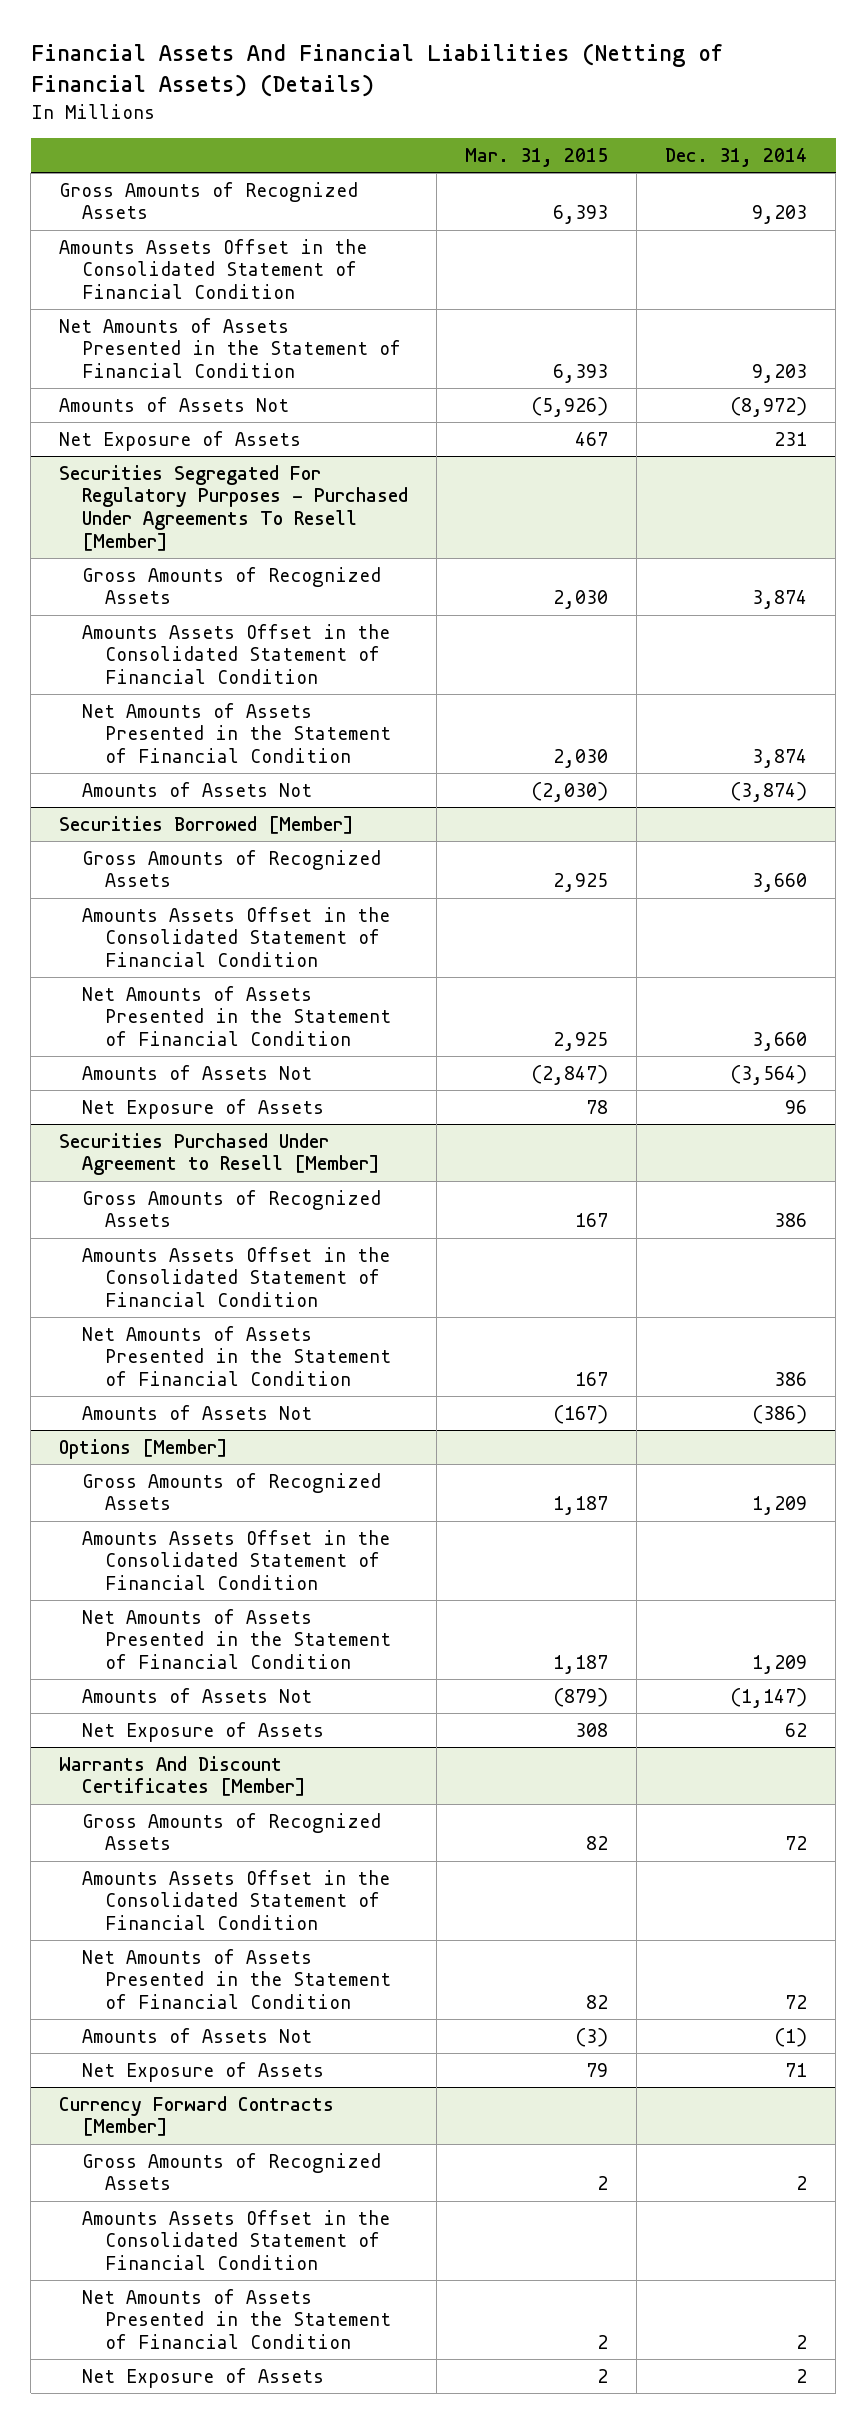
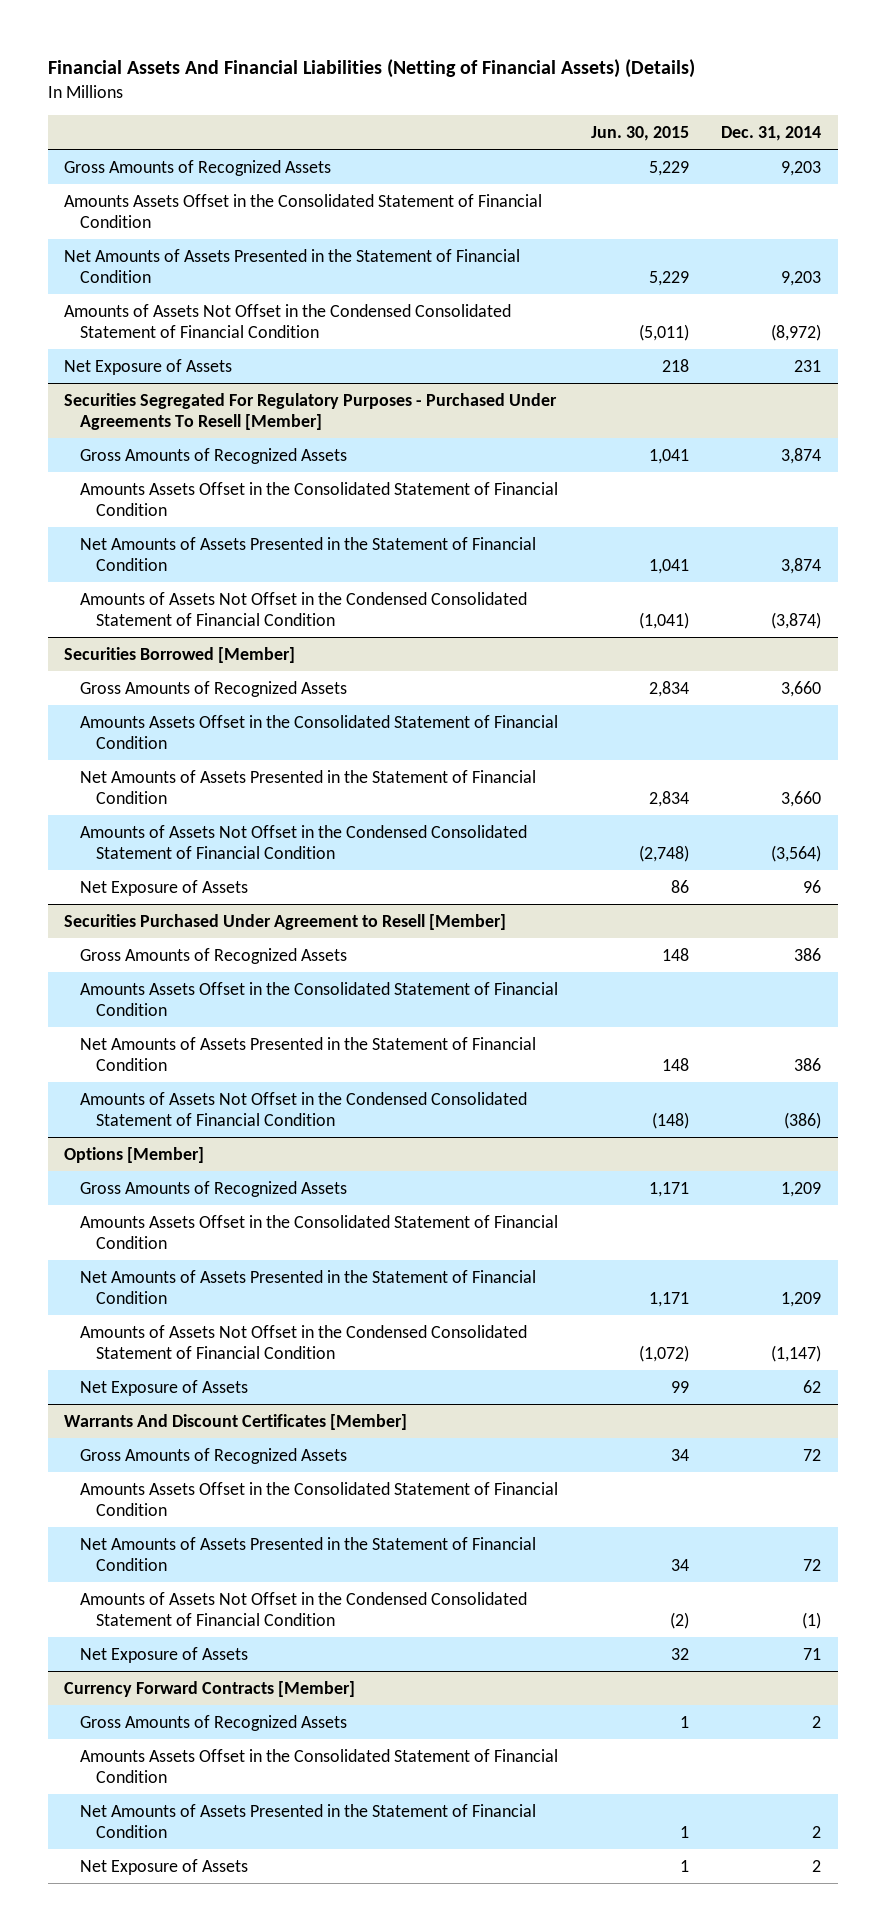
[465,148,609,168] Mar. 31, 2015 -> none
none -> [590,125,689,141] Jun. 30, 2015
[59,396,290,412] Amounts of Assets Not -> [63,303,511,338] Amounts of Assets Not Offset in the Condensed Consolidated Statement of Financial Condition
[82,781,313,797] Amounts of Assets Not -> [80,591,528,626] Amounts of Assets Not Offset in the Condensed Consolidated Statement of Financial Condition
[82,1064,313,1080] Amounts of Assets Not -> [80,824,528,859] Amounts of Assets Not Offset in the Condensed Consolidated Statement of Financial Condition
[82,1404,313,1420] Amounts of Assets Not -> [80,1091,528,1126] Amounts of Assets Not Offset in the Condensed Consolidated Statement of Financial Condition
[82,1687,313,1703] Amounts of Assets Not -> [80,1324,528,1359] Amounts of Assets Not Offset in the Condensed Consolidated Statement of Financial Condition
[82,2027,313,2043] Amounts of Assets Not -> [80,1591,528,1626] Amounts of Assets Not Offset in the Condensed Consolidated Statement of Financial Condition

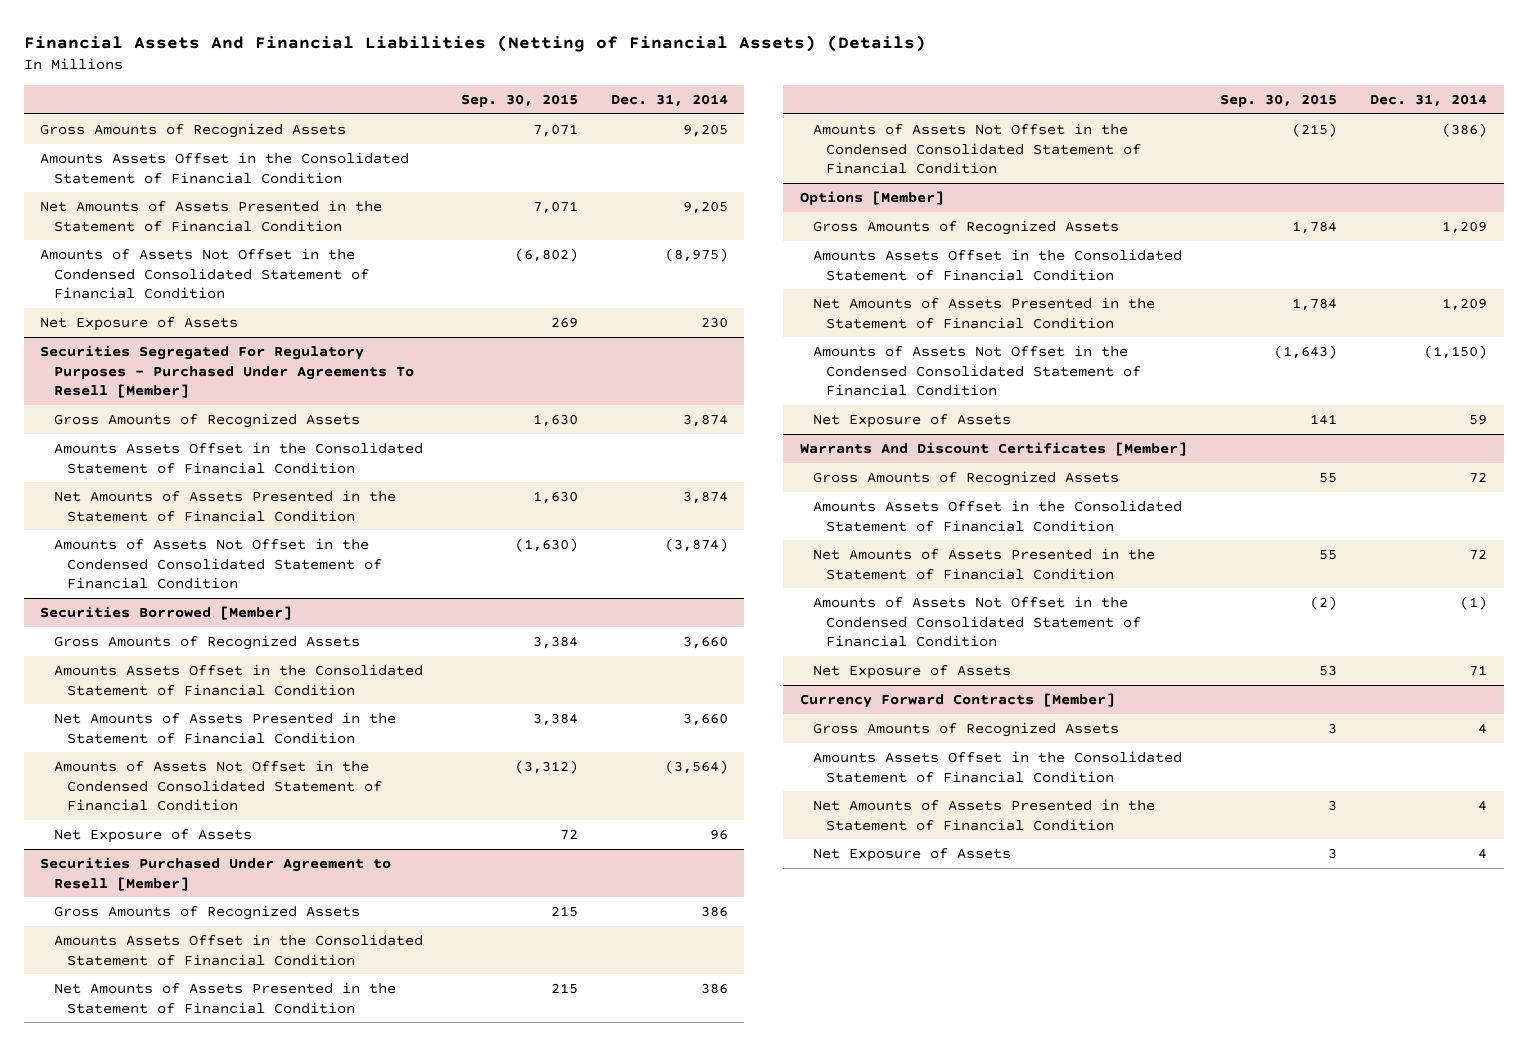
[590,125,689,141] Jun. 30, 2015 -> none
none -> [460,93,578,107] Sep. 30, 2015
[781,160,822,176] 9,203 -> [682,124,728,138] 9,205
[781,270,822,286] 9,203 -> [682,201,728,215] 9,205
[771,323,822,341] (8,972) -> [664,248,728,263] (8,975)
[794,359,822,372] 231 -> [700,317,728,329] 230
[771,1344,822,1362] (1,147) -> [1424,345,1488,360] (1,150)
[803,1379,822,1393] 62 -> [1469,414,1488,426] 59
[812,1715,822,1728] 2 -> [1478,723,1488,735] 4
[812,1825,822,1838] 2 -> [1478,800,1488,812] 4
[812,1859,822,1872] 2 -> [1478,848,1488,860] 4

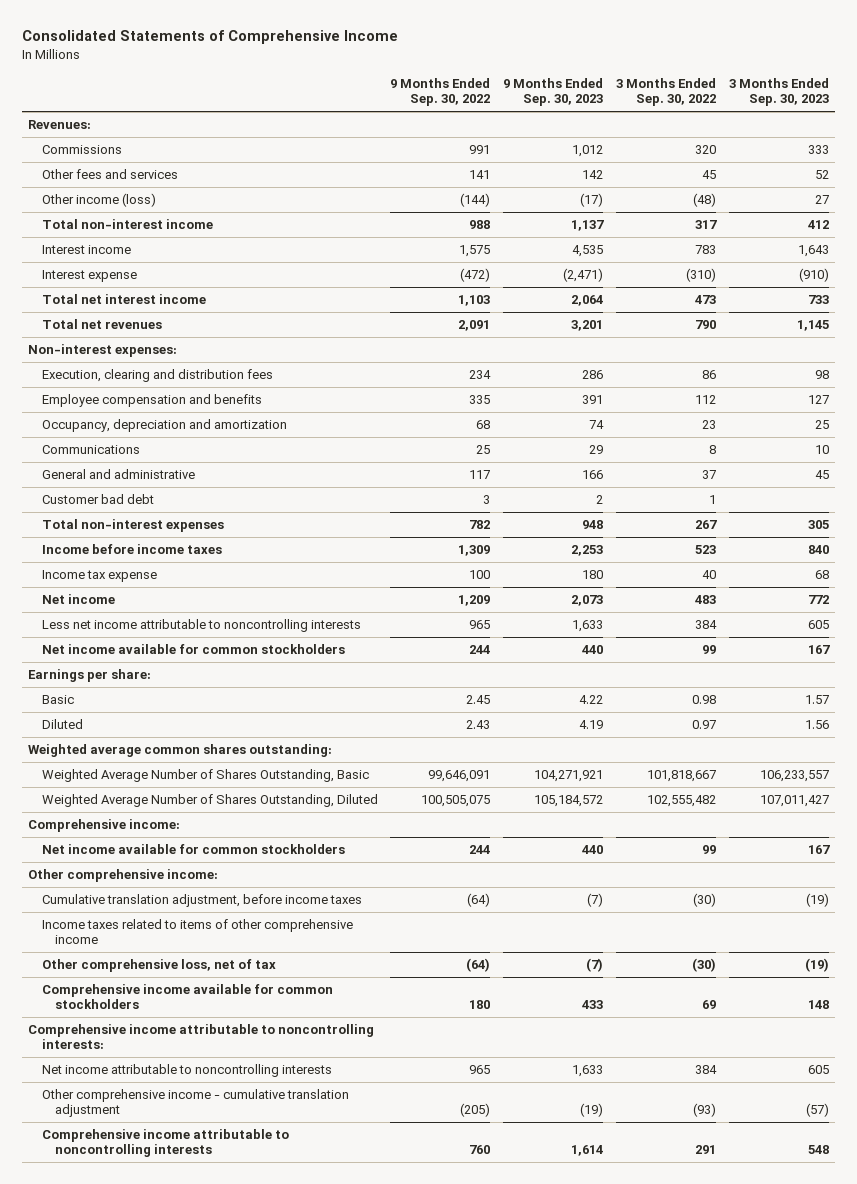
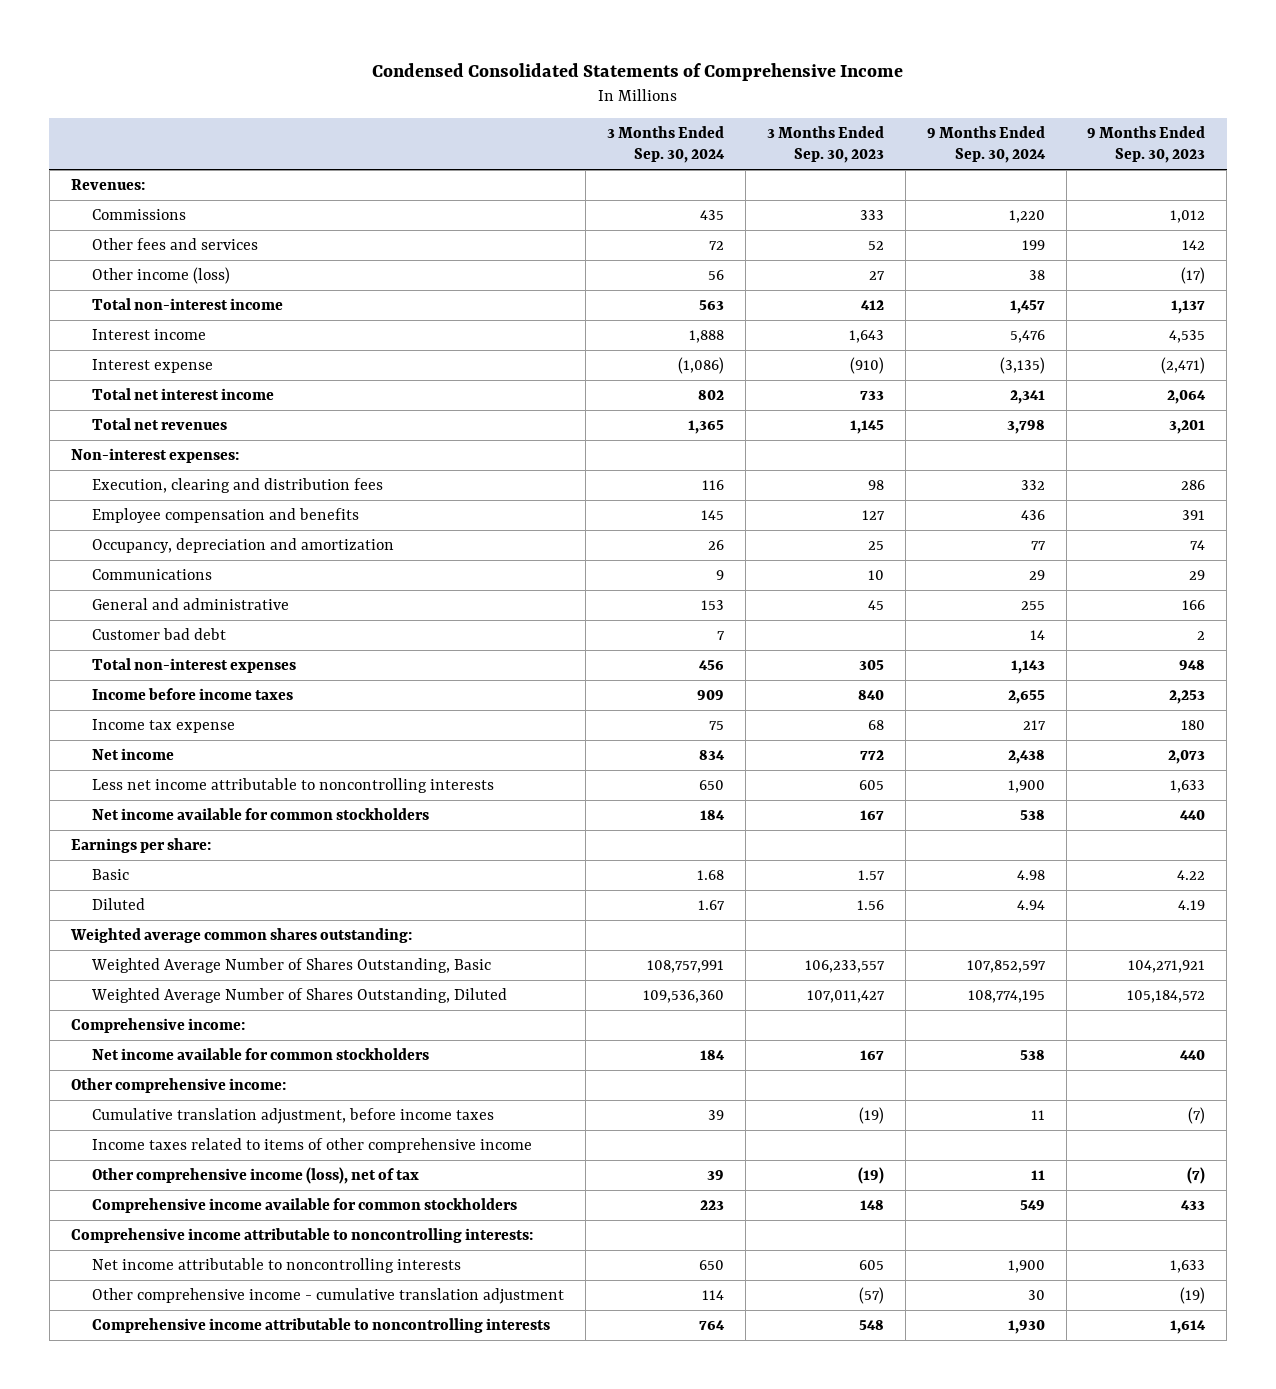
[21,30,398,45] Consolidated Statements of Comprehensive Income -> [372,62,904,81] Condensed Consolidated Statements of Comprehensive Income
[390,78,491,107] 9 Months Ended Sep. 30, 2022 -> none
[616,78,717,107] 3 Months Ended Sep. 30, 2022 -> none
none -> [607,126,726,164] 3 Months Ended Sep. 30, 2024
none -> [926,126,1046,164] 9 Months Ended Sep. 30, 2024
[41,958,276,972] Other comprehensive loss, net of tax -> [92,1167,420,1185] Other comprehensive income (loss), net of tax

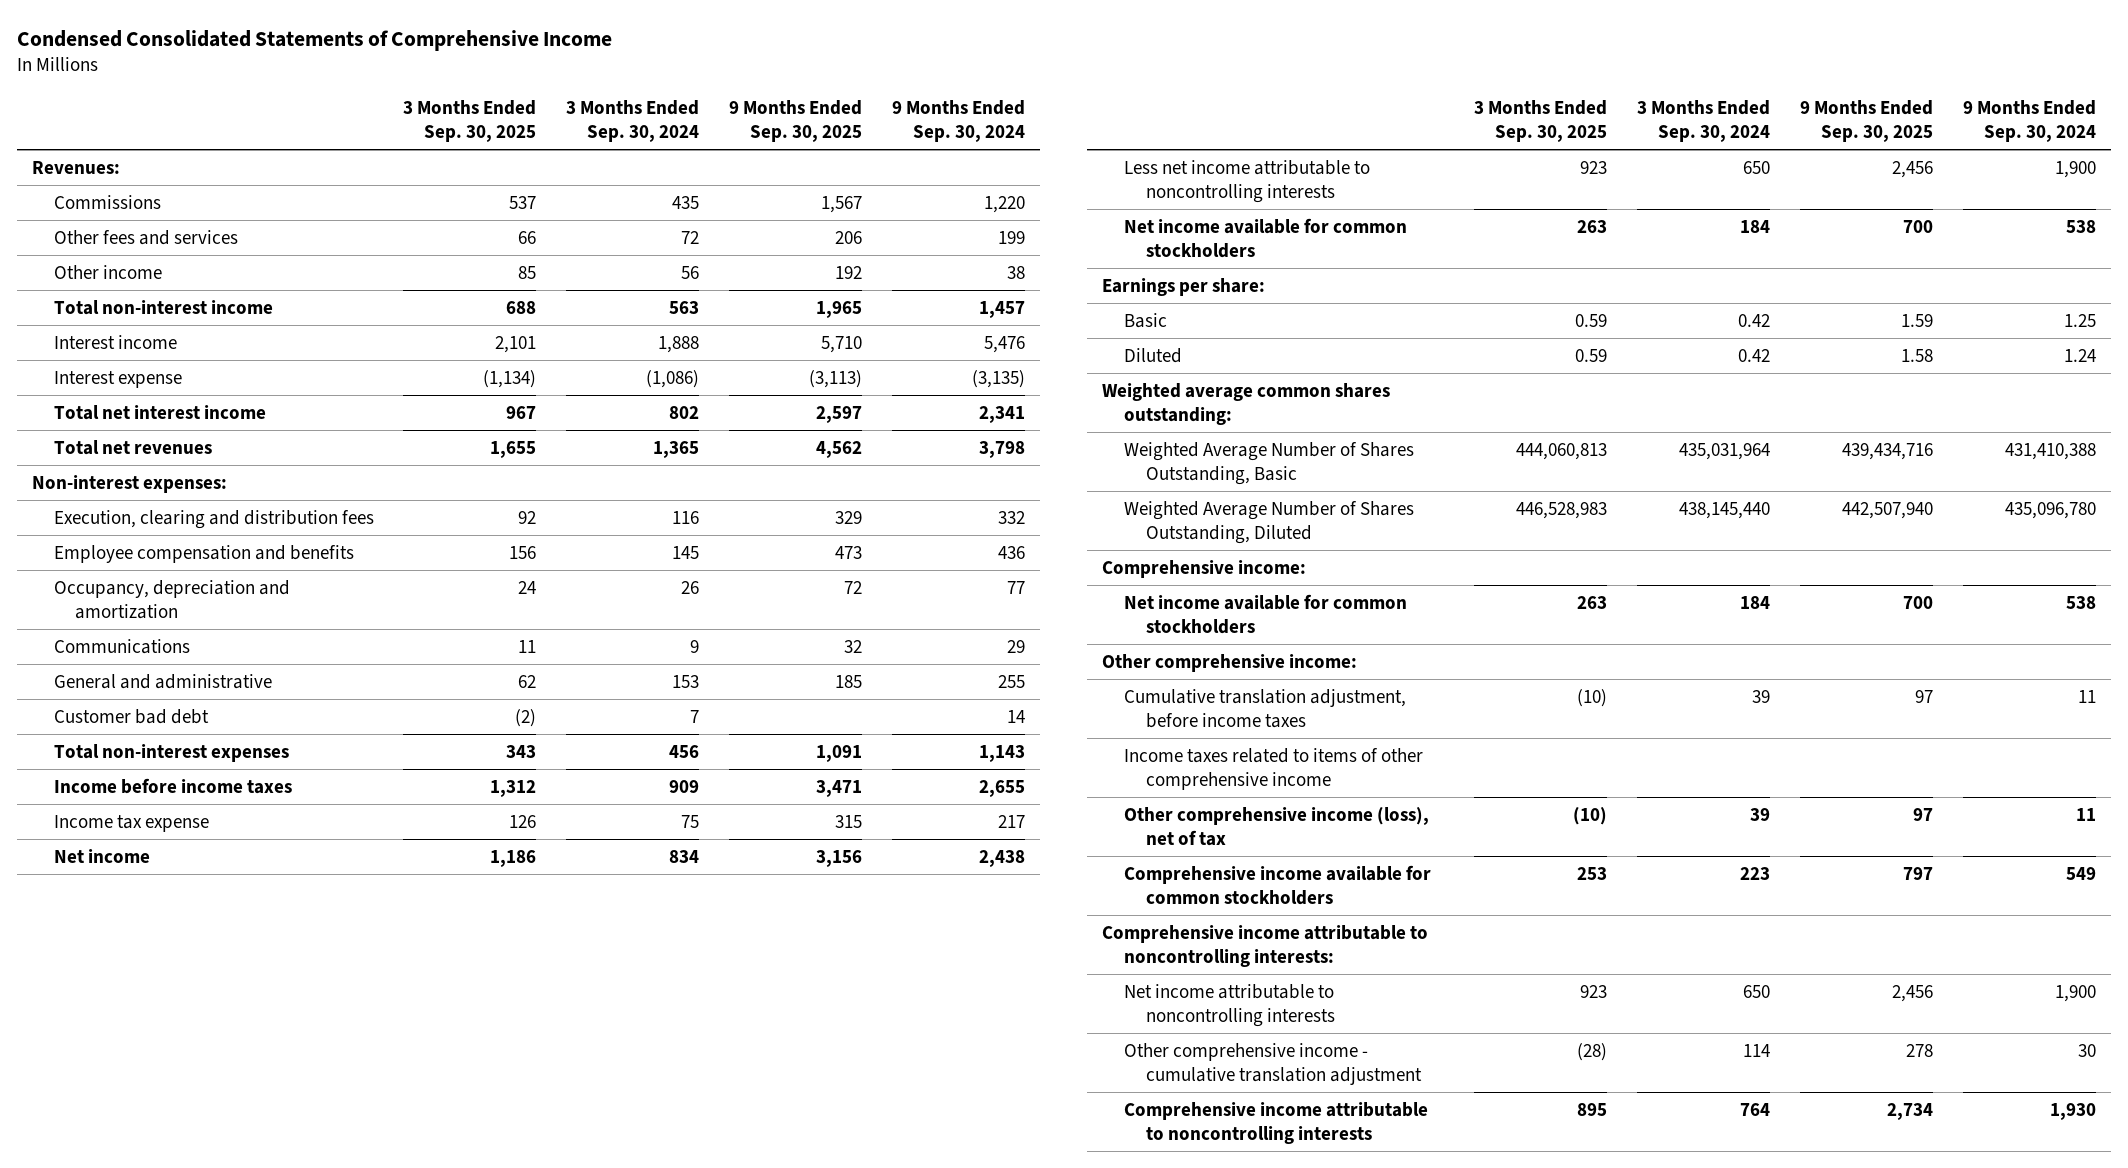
[766,126,884,164] 3 Months Ended Sep. 30, 2023 -> none
[1087,126,1206,164] 9 Months Ended Sep. 30, 2023 -> none
none -> [403,100,537,142] 3 Months Ended Sep. 30, 2025
none -> [729,100,863,142] 9 Months Ended Sep. 30, 2025
[92,267,231,285] Other income (loss) -> [53,264,162,279] Other income
[697,870,725,881] 1.68 -> [1738,313,1771,327] 0.42
[1016,870,1045,881] 4.98 -> [2063,313,2096,327] 1.25
[698,900,726,911] 1.67 -> [1738,348,1771,362] 0.42
[1016,900,1045,911] 4.94 -> [2063,348,2096,362] 1.24
[647,960,725,974] 108,757,991 -> [1679,442,1771,460] 435,031,964
[966,960,1046,974] 107,852,597 -> [2004,442,2096,460] 431,410,388
[643,990,725,1004] 109,536,360 -> [1679,501,1771,519] 438,145,440
[967,990,1045,1004] 108,774,195 -> [2004,501,2096,519] 435,096,780

